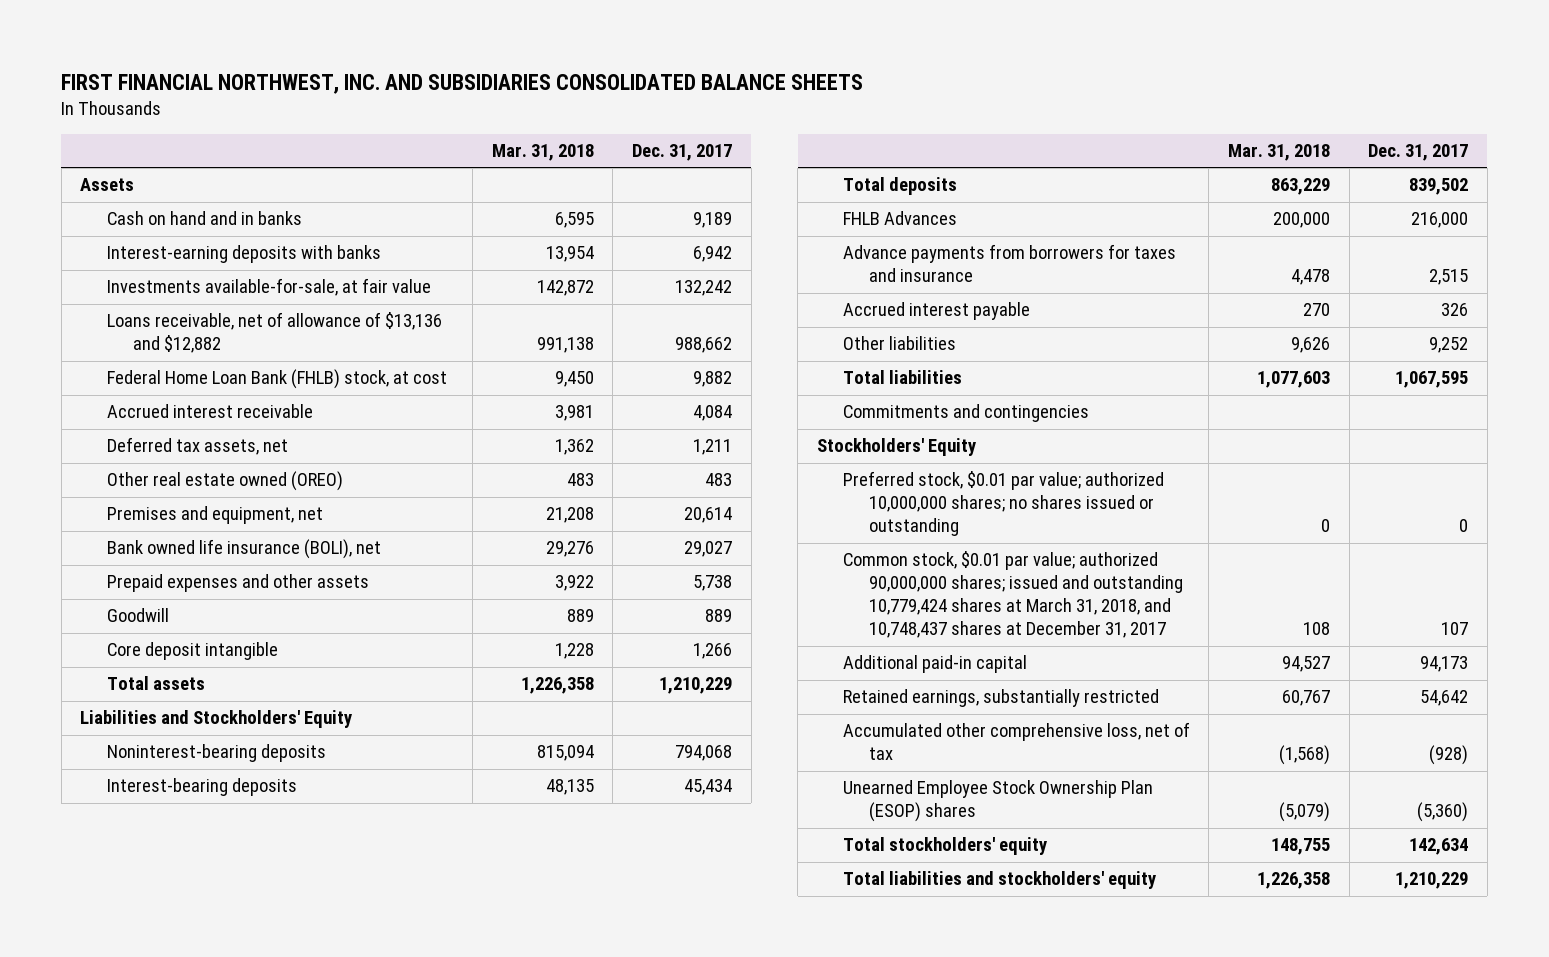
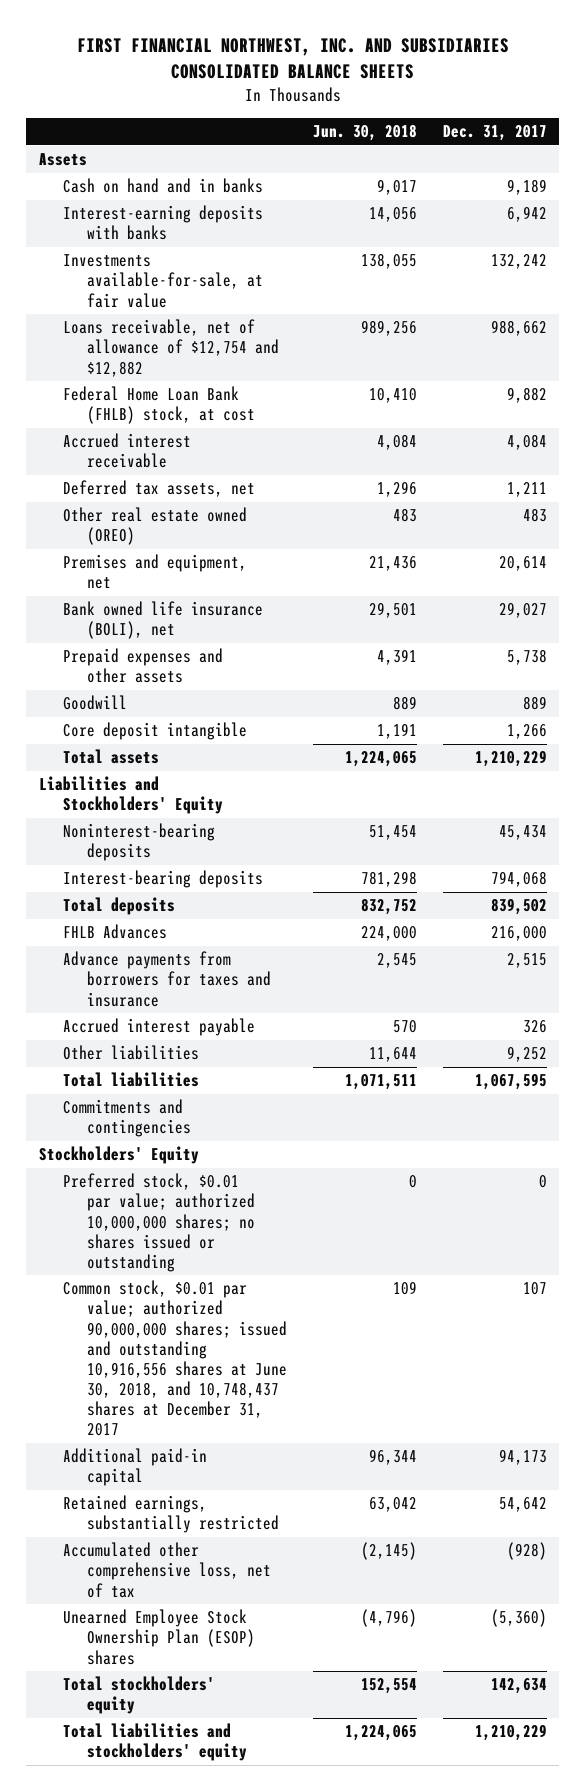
[491,144,594,162] Mar. 31, 2018 -> none
none -> [313,124,418,142] Jun. 30, 2018
[106,312,442,354] Loans receivable, net of allowance of $13,136 and $12,882 -> [63,319,280,377] Loans receivable, net of allowance of $12,754 and $12,882
[675,745,733,762] 794,068 -> [498,825,547,841] 45,434
[684,779,733,796] 45,434 -> [490,871,547,888] 794,068
[842,551,1184,639] Common stock, $0.01 par value; authorized 90,000,000 shares; issued and outstanding 10,779,424 shares at March 31, 2018, and 10,748,437 shares at December 31, 2017 -> [63,1280,288,1437] Common stock, $0.01 par value; authorized 90,000,000 shares; issued and outstanding 10,916,556 shares at June 30, 2018, and 10,748,437 shares at December 31, 2017

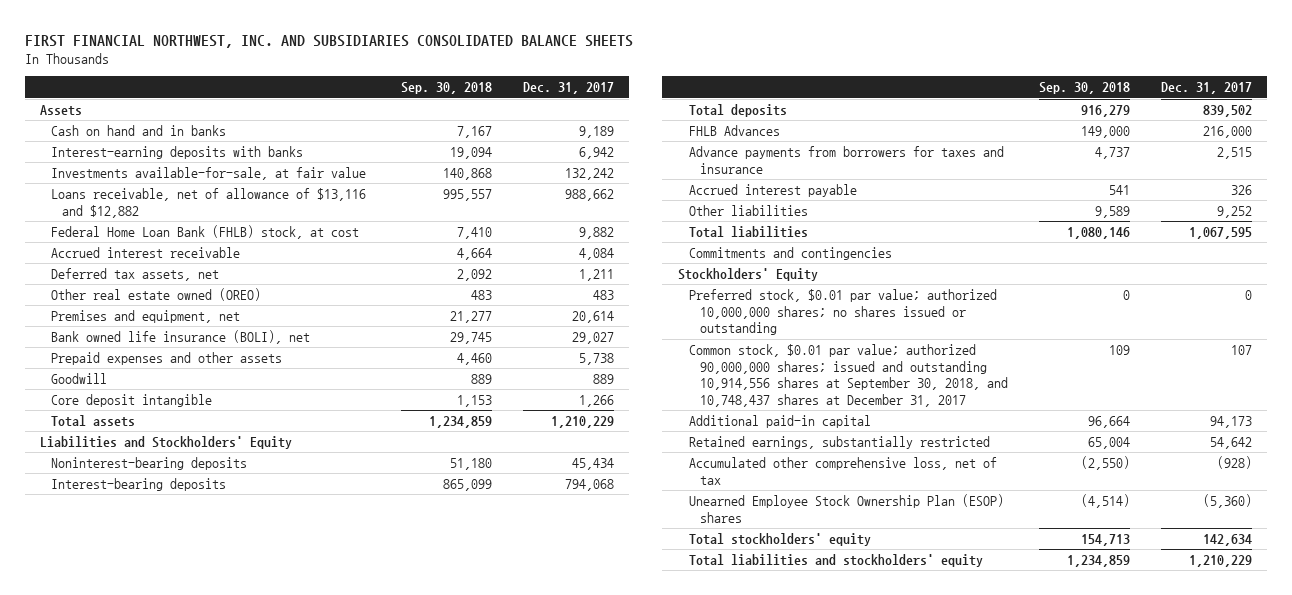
[313,124,418,142] Jun. 30, 2018 -> none
none -> [400,82,492,95] Sep. 30, 2018
[63,319,280,377] Loans receivable, net of allowance of $12,754 and $12,882 -> [51,187,367,218] Loans receivable, net of allowance of $13,116 and $12,882
[63,1280,288,1437] Common stock, $0.01 par value; authorized 90,000,000 shares; issued and outstanding 10,916,556 shares at June 30, 2018, and 10,748,437 shares at December 31, 2017 -> [688,343,1009,407] Common stock, $0.01 par value; authorized 90,000,000 shares; issued and outstanding 10,914,556 shares at September 30, 2018, and 10,748,437 shares at December 31, 2017

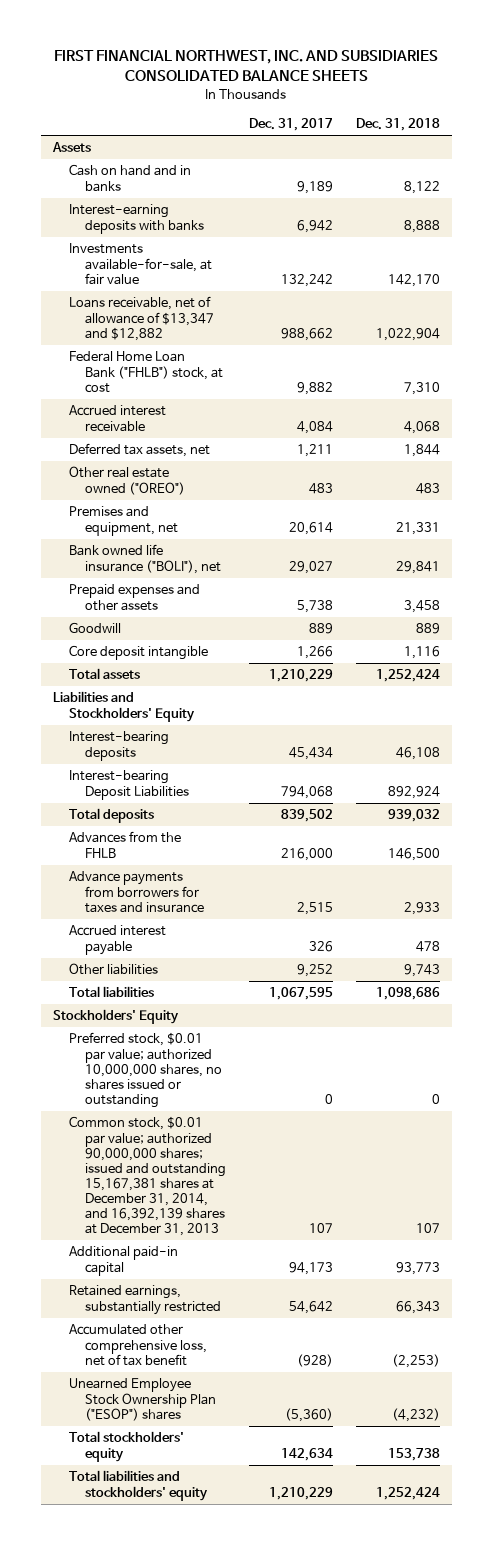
[400,82,492,95] Sep. 30, 2018 -> none
none -> [356,118,441,132] Dec. 31, 2018
[51,187,367,218] Loans receivable, net of allowance of $13,116 and $12,882 -> [68,296,214,341] Loans receivable, net of allowance of $13,347 and $12,882
[51,224,360,239] Federal Home Loan Bank (FHLB) stock, at cost -> [68,351,223,393] Federal Home Loan Bank ("FHLB") stock, at cost
[51,287,262,301] Other real estate owned (OREO) -> [68,466,185,495] Other real estate owned ("OREO")
[51,329,311,344] Bank owned life insurance (BOLI), net -> [68,544,221,574] Bank owned life insurance ("BOLI"), net
[51,456,248,470] Noninterest-bearing deposits -> [68,731,169,761] Interest-bearing deposits
[51,477,227,491] Interest-bearing deposits -> [68,770,189,800] Interest-bearing Deposit Liabilities
[688,124,780,136] FHLB Advances -> [68,831,181,858] Advances from the FHLB
[688,246,892,260] Commitments and contingencies -> none
[688,288,997,336] Preferred stock, $0.01 par value; authorized 10,000,000 shares; no shares issued or outstanding -> [68,1032,222,1108] Preferred stock, $0.01 par value; authorized 10,000,000 shares, no shares issued or outstanding
[688,343,1009,407] Common stock, $0.01 par value; authorized 90,000,000 shares; issued and outstanding 10,914,556 shares at September 30, 2018, and 10,748,437 shares at December 31, 2017 -> [68,1116,226,1237] Common stock, $0.01 par value; authorized 90,000,000 shares; issued and outstanding 15,167,381 shares at December 31, 2014, and 16,392,139 shares at December 31, 2013
[688,456,997,485] Accumulated other comprehensive loss, net of tax -> [68,1324,207,1366] Accumulated other comprehensive loss, net of tax benefit
[688,493,1004,523] Unearned Employee Stock Ownership Plan (ESOP) shares -> [68,1378,216,1421] Unearned Employee Stock Ownership Plan ("ESOP") shares

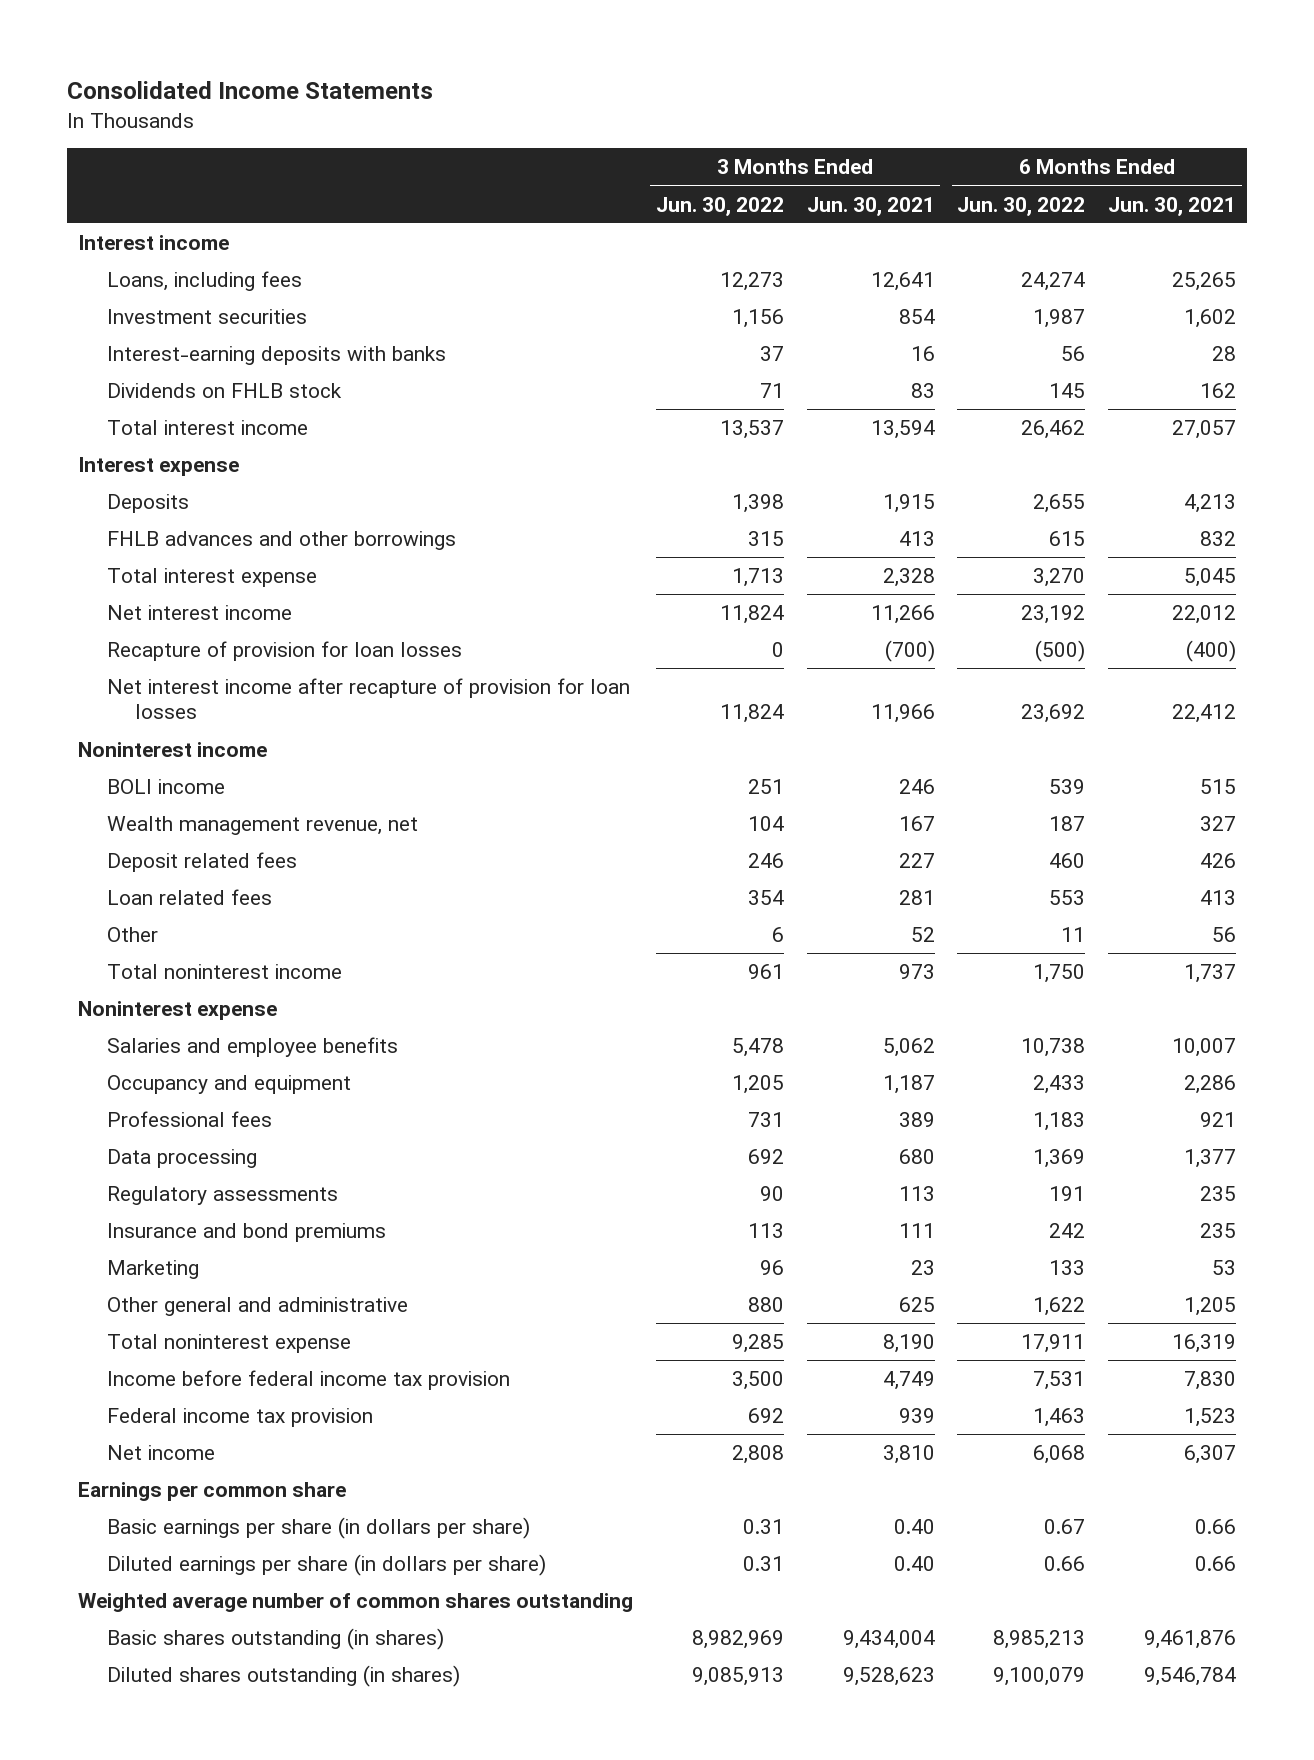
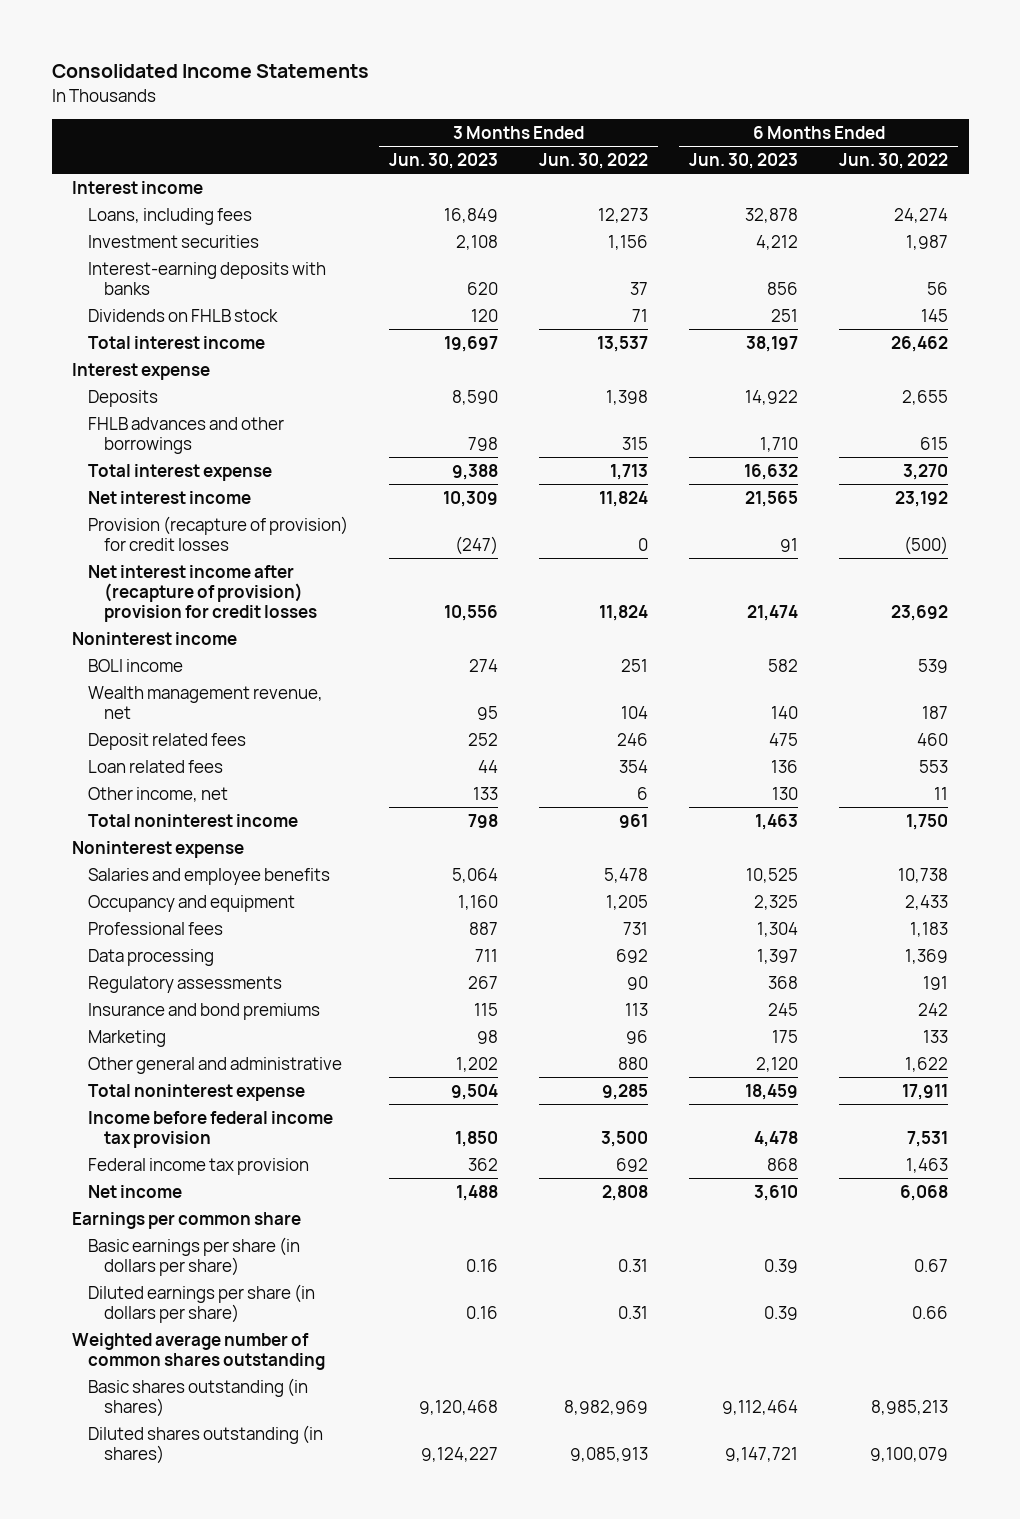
[806,196,935,216] Jun. 30, 2021 -> none
[1107,196,1236,216] Jun. 30, 2021 -> none
none -> [389,152,499,169] Jun. 30, 2023
none -> [689,152,799,169] Jun. 30, 2023
[106,640,462,661] Recapture of provision for loan losses -> [88,515,349,551] Provision (recapture of provision) for credit losses
[106,677,630,720] Net interest income after recapture of provision for loan losses -> [88,564,317,622] Net interest income after (recapture of provision) provision for credit losses
[106,926,158,942] Other -> [88,786,229,802] Other income, net

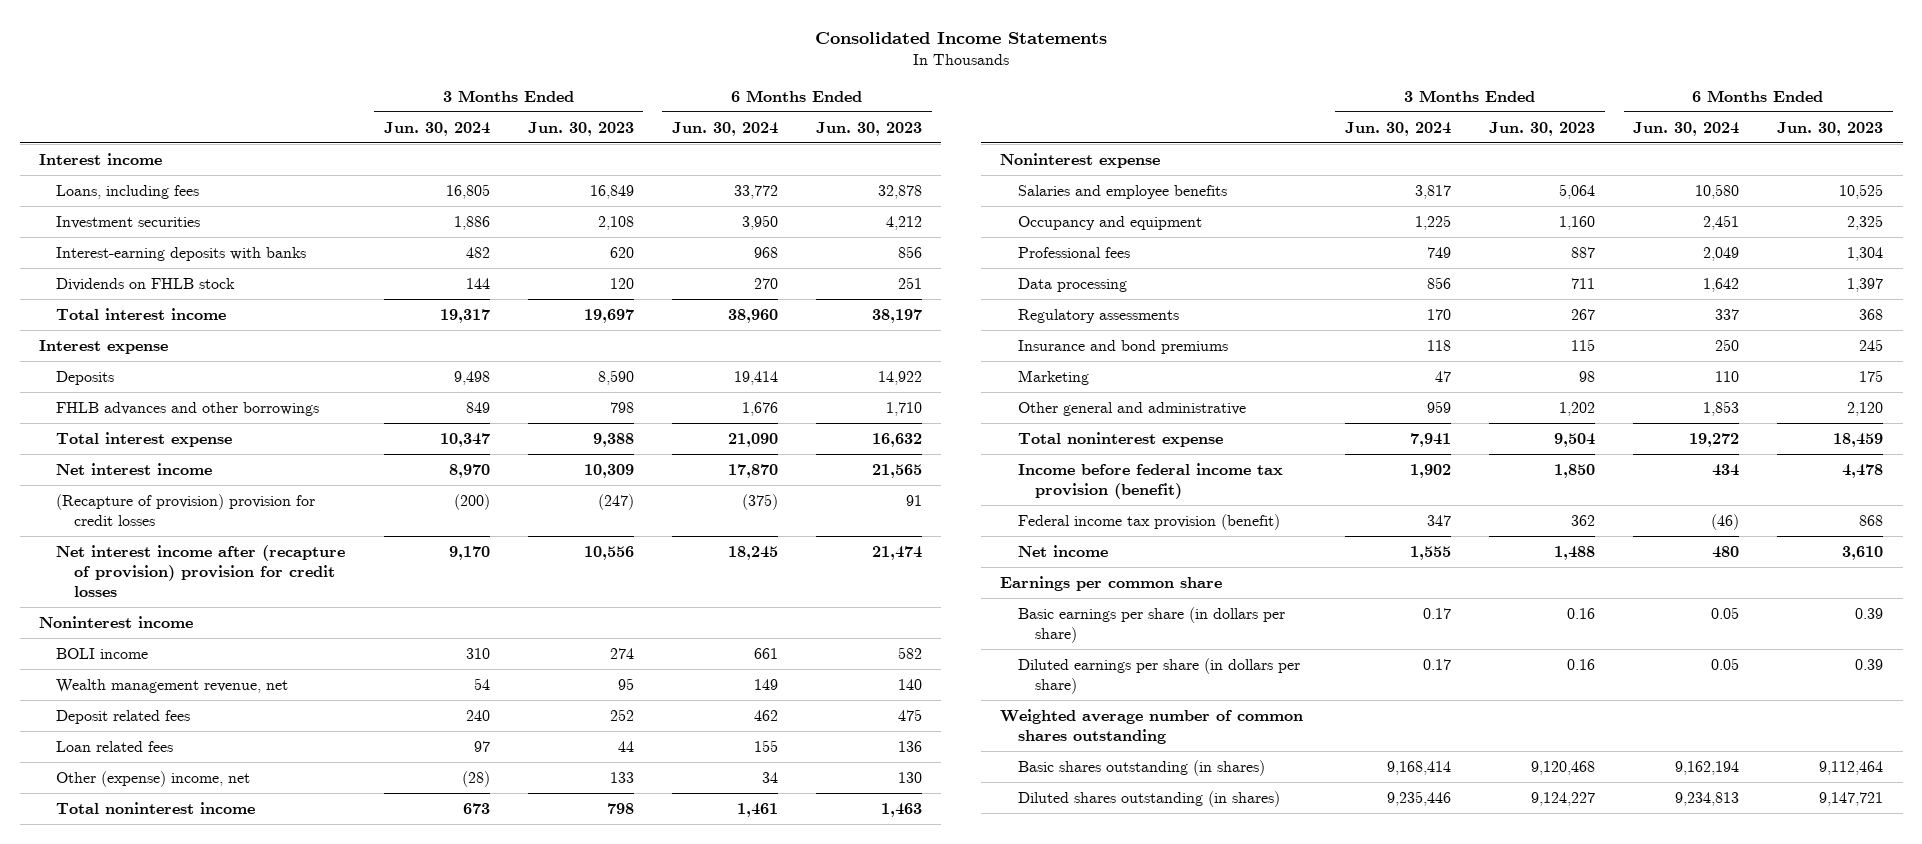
[539,152,649,169] Jun. 30, 2022 -> none
[839,152,949,169] Jun. 30, 2022 -> none
none -> [383,121,490,136] Jun. 30, 2024
none -> [672,121,779,136] Jun. 30, 2024
[88,515,349,551] Provision (recapture of provision) for credit losses -> [56,493,316,526] (Recapture of provision) provision for credit losses
[88,786,229,802] Other income, net -> [56,770,251,787] Other (expense) income, net
[88,1110,334,1148] Income before federal income tax provision -> [1017,462,1283,499] Income before federal income tax provision (benefit)
[88,1157,310,1175] Federal income tax provision -> [1017,513,1280,530] Federal income tax provision (benefit)

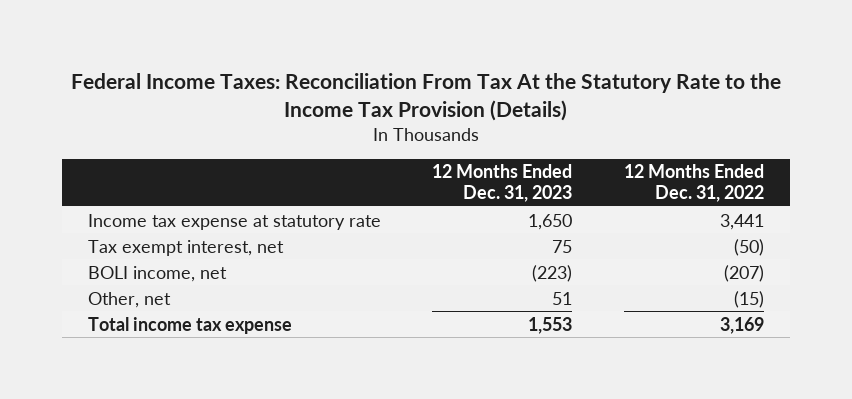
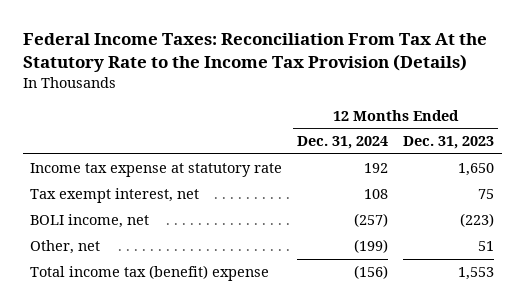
[623,164,764,202] 12 Months Ended Dec. 31, 2022 -> none
none -> [297,136,389,150] Dec. 31, 2024
[87,316,292,334] Total income tax expense -> [30,265,270,282] Total income tax (benefit) expense

